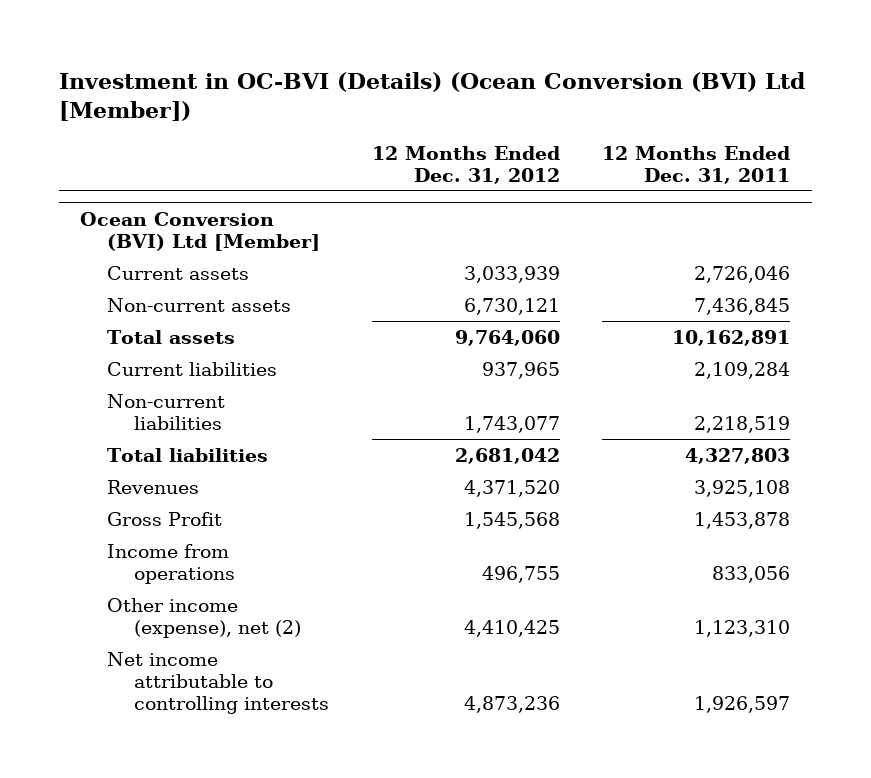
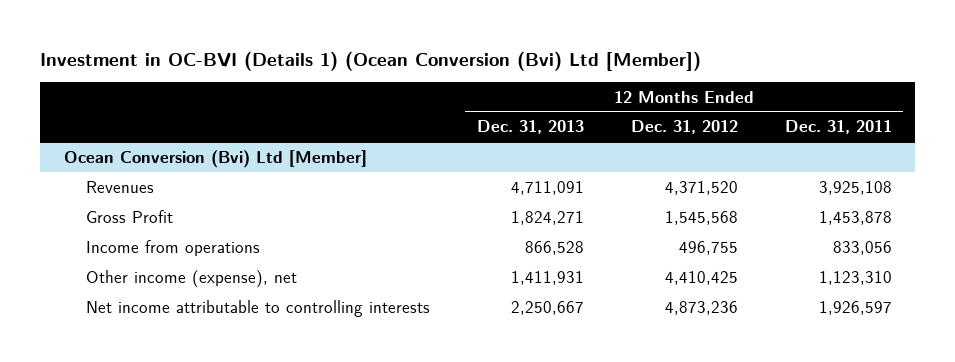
[59,71,806,121] Investment in OC-BVI (Details) (Ocean Conversion (BVI) Ltd [Member]) -> [40,50,702,71] Investment in OC-BVI (Details 1) (Ocean Conversion (Bvi) Ltd [Member])
none -> [476,120,584,135] Dec. 31, 2013
[107,265,250,280] Current assets -> none
[107,297,292,312] Non-current assets -> none
[107,329,236,344] Total assets -> none
[107,361,278,376] Current liabilities -> none
[107,393,226,430] Non-current liabilities -> none
[107,447,269,462] Total liabilities -> none
[80,211,321,251] Ocean Conversion (BVI) Ltd [Member] -> [63,149,367,168] Ocean Conversion (Bvi) Ltd [Member]
[107,597,301,638] Other income (expense), net (2) -> [85,269,297,288] Other income (expense), net

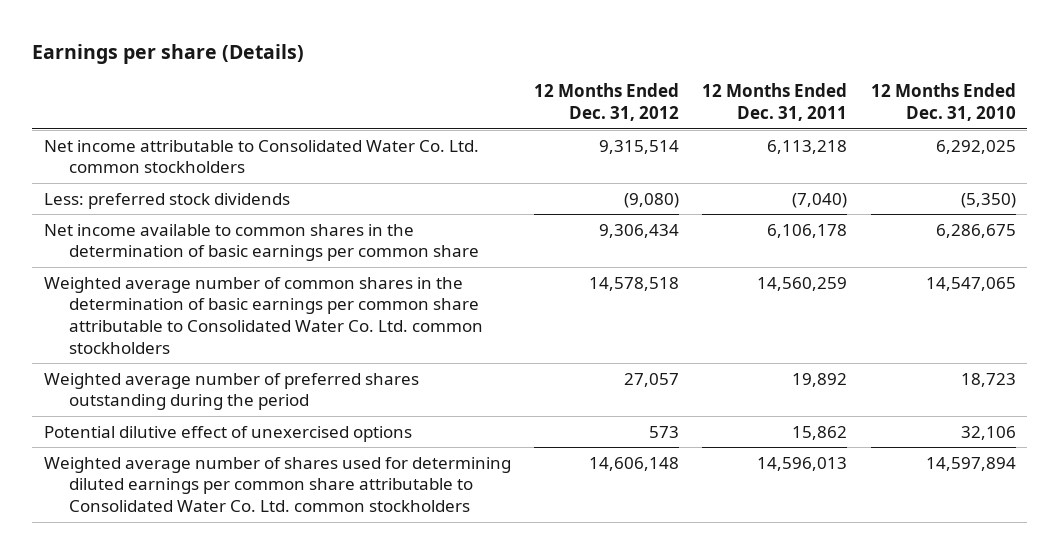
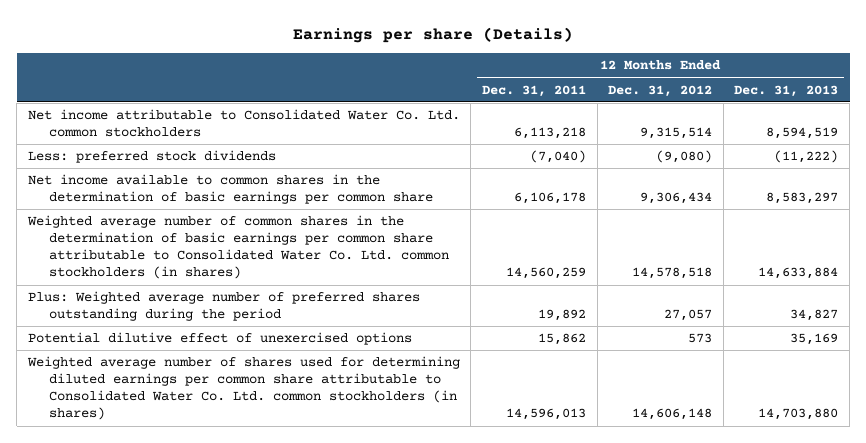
[870,83,1016,122] 12 Months Ended Dec. 31, 2010 -> none
none -> [734,84,839,97] Dec. 31, 2013
[44,276,483,354] Weighted average number of common shares in the determination of basic earnings per common share attributable to Consolidated Water Co. Ltd. common stockholders -> [26,215,450,280] Weighted average number of common shares in the determination of basic earnings per common share attributable to Consolidated Water Co. Ltd. common stockholders (in shares)
[44,372,420,411] Weighted average number of preferred shares outstanding during the period -> [27,291,420,322] Plus: Weighted average number of preferred shares outstanding during the period
[44,456,512,512] Weighted average number of shares used for determining diluted earnings per common share attributable to Consolidated Water Co. Ltd. common stockholders -> [26,356,460,421] Weighted average number of shares used for determining diluted earnings per common share attributable to Consolidated Water Co. Ltd. common stockholders (in shares)

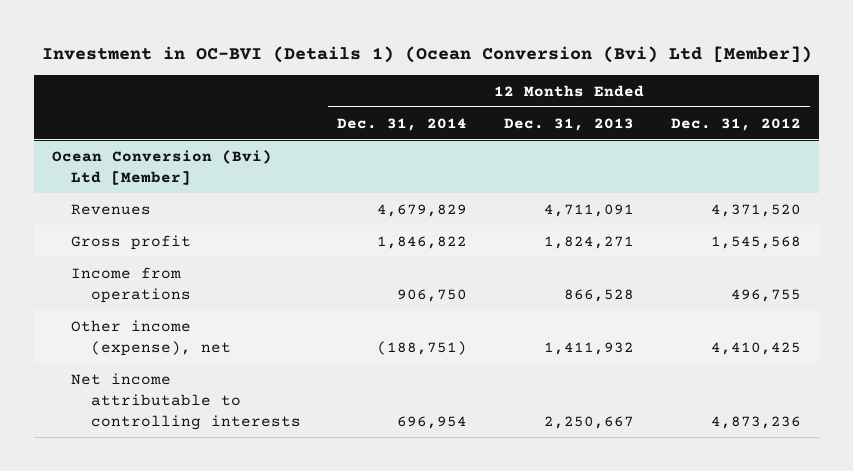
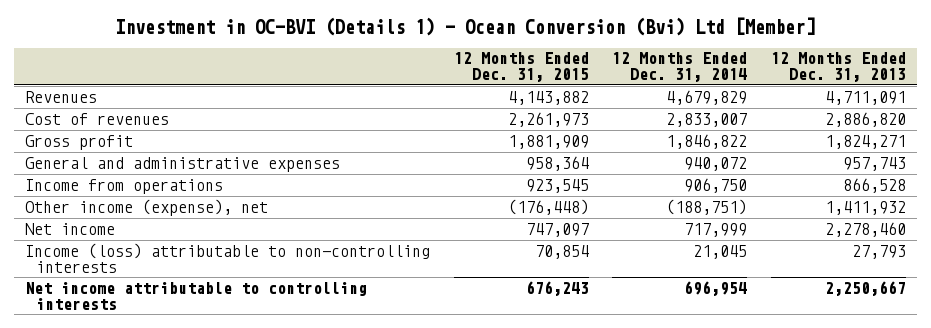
[41,45,812,63] Investment in OC-BVI (Details 1) (Ocean Conversion (Bvi) Ltd [Member]) -> [115,17,816,37] Investment in OC-BVI (Details 1) - Ocean Conversion (Bvi) Ltd [Member]
[670,117,801,131] Dec. 31, 2012 -> none
none -> [453,52,589,83] 12 Months Ended Dec. 31, 2015
[52,149,273,185] Ocean Conversion (Bvi) Ltd [Member] -> none
none -> [25,112,170,125] Cost of revenues
none -> [25,156,341,172] General and administrative expenses
none -> [25,222,116,235] Net income
none -> [25,242,431,273] Income (loss) attributable to non-controlling interests

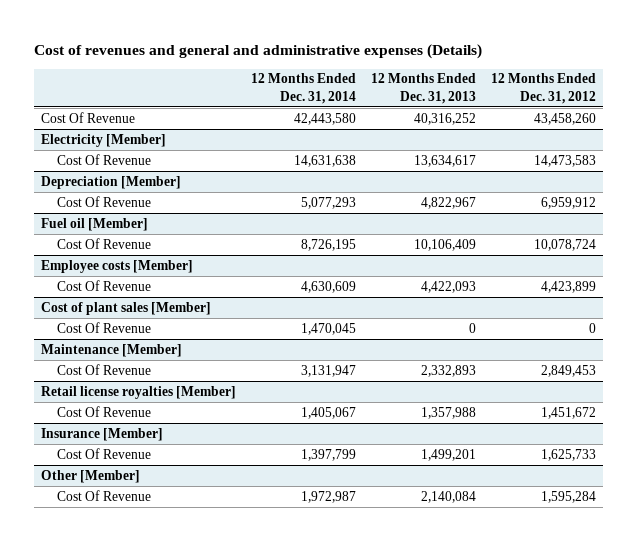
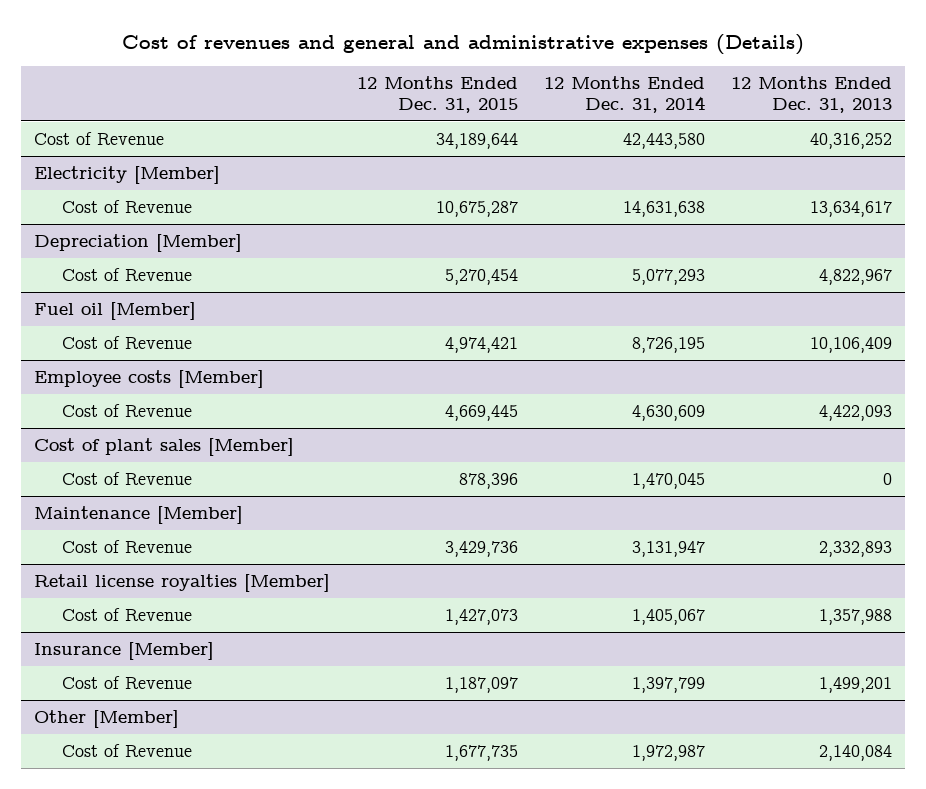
[490,73,596,104] 12 Months Ended Dec. 31, 2012 -> none
none -> [356,76,518,114] 12 Months Ended Dec. 31, 2015
[41,111,136,123] Cost Of Revenue -> [34,131,165,145] Cost of Revenue
[56,153,151,165] Cost Of Revenue -> [61,199,192,213] Cost of Revenue
[56,195,151,207] Cost Of Revenue -> [61,267,192,281] Cost of Revenue
[56,237,151,249] Cost Of Revenue -> [61,335,192,349] Cost of Revenue
[56,279,151,291] Cost Of Revenue -> [61,403,192,417] Cost of Revenue
[56,321,151,333] Cost Of Revenue -> [61,471,192,485] Cost of Revenue
[56,363,151,375] Cost Of Revenue -> [61,539,192,553] Cost of Revenue
[56,405,151,417] Cost Of Revenue -> [61,607,192,621] Cost of Revenue
[56,447,151,459] Cost Of Revenue -> [61,675,192,689] Cost of Revenue
[56,489,151,501] Cost Of Revenue -> [61,743,192,757] Cost of Revenue

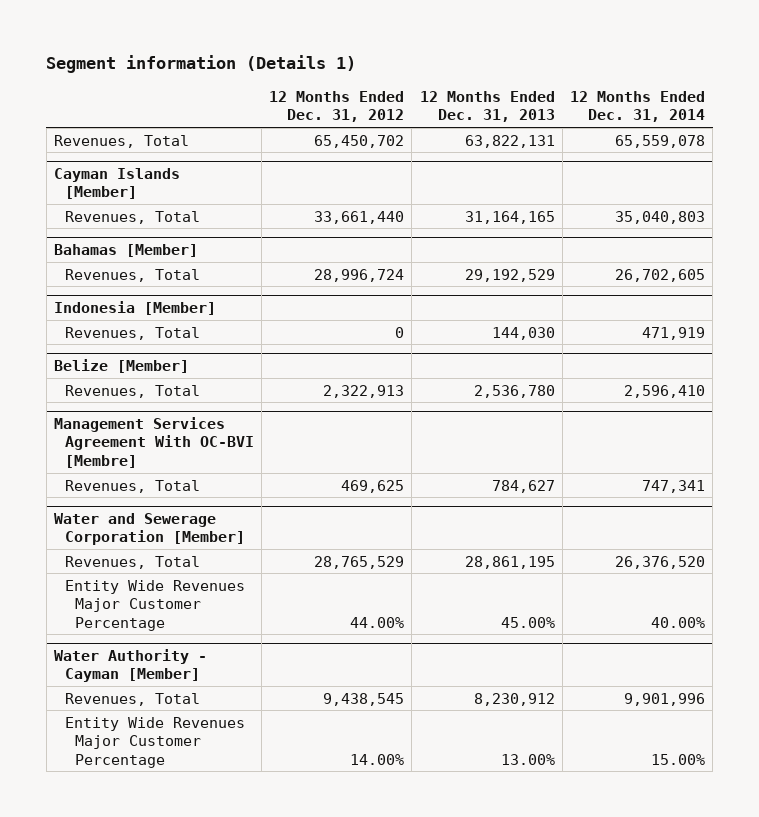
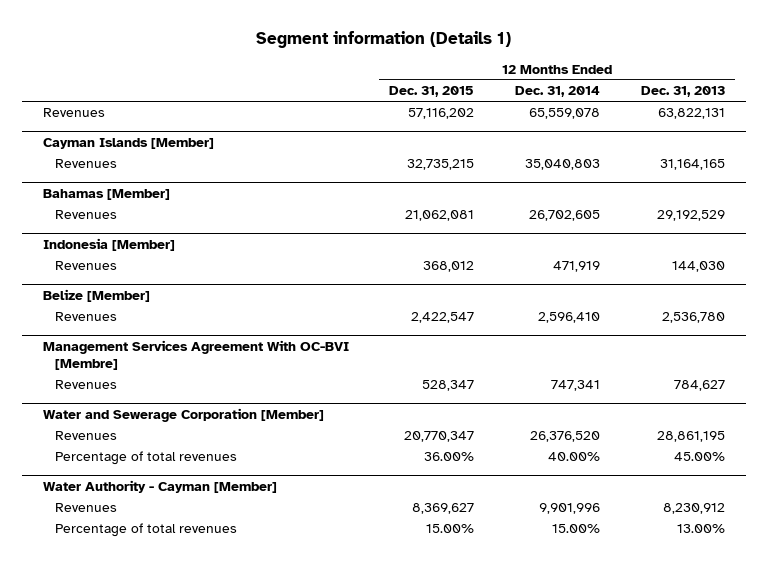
[269,90,405,123] 12 Months Ended Dec. 31, 2012 -> none
none -> [389,86,475,98] Dec. 31, 2015
[54,134,190,148] Revenues, Total -> [42,108,105,118] Revenues
[64,210,200,224] Revenues, Total -> [54,159,117,169] Revenues
[64,268,200,282] Revenues, Total -> [54,210,117,220] Revenues
[64,326,200,340] Revenues, Total -> [54,261,117,271] Revenues
[64,384,200,398] Revenues, Total -> [54,312,117,322] Revenues
[64,479,200,493] Revenues, Total -> [54,380,117,390] Revenues
[64,555,200,569] Revenues, Total -> [54,431,117,441] Revenues
[64,579,245,631] Entity Wide Revenues Major Customer Percentage -> [54,451,237,466] Percentage of total revenues
[64,692,200,706] Revenues, Total -> [54,503,117,513] Revenues
[64,716,245,768] Entity Wide Revenues Major Customer Percentage -> [54,523,237,538] Percentage of total revenues

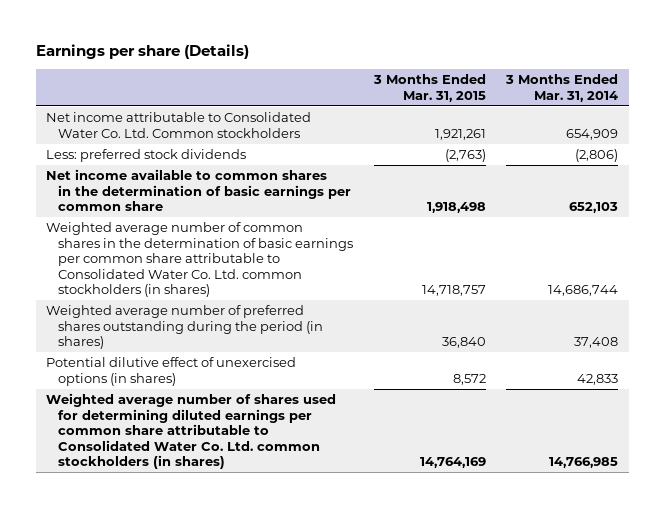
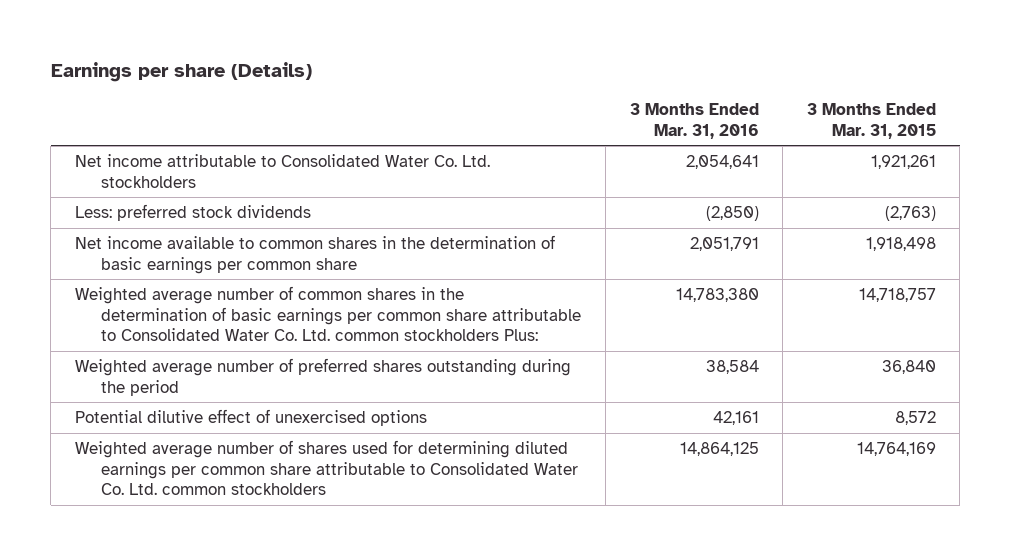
[505,74,619,102] 3 Months Ended Mar. 31, 2014 -> none
none -> [629,103,759,139] 3 Months Ended Mar. 31, 2016
[45,112,311,138] Net income attributable to Consolidated Water Co. Ltd. Common stockholders -> [74,154,490,188] Net income attributable to Consolidated Water Co. Ltd. stockholders
[45,222,353,298] Weighted average number of common shares in the determination of basic earnings per common share attributable to Consolidated Water Co. Ltd. common stockholders (in shares) -> [74,286,582,342] Weighted average number of common shares in the determination of basic earnings per common share attributable to Consolidated Water Co. Ltd. common stockholders Plus:
[45,305,323,350] Weighted average number of preferred shares outstanding during the period (in shares) -> [74,358,571,396] Weighted average number of preferred shares outstanding during the period
[45,357,296,386] Potential dilutive effect of unexercised options (in shares) -> [74,409,427,427] Potential dilutive effect of unexercised options
[45,393,336,470] Weighted average number of shares used for determining diluted earnings per common share attributable to Consolidated Water Co. Ltd. common stockholders (in shares) -> [74,440,579,496] Weighted average number of shares used for determining diluted earnings per common share attributable to Consolidated Water Co. Ltd. common stockholders

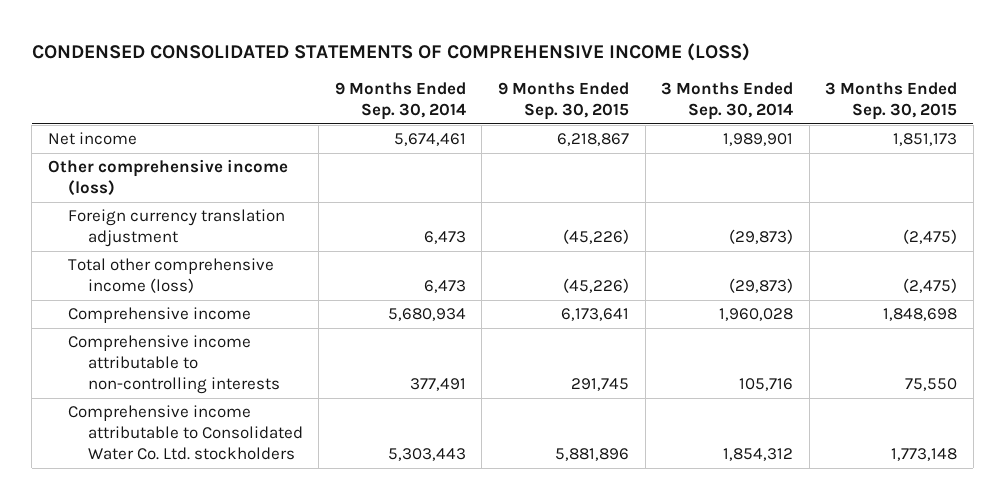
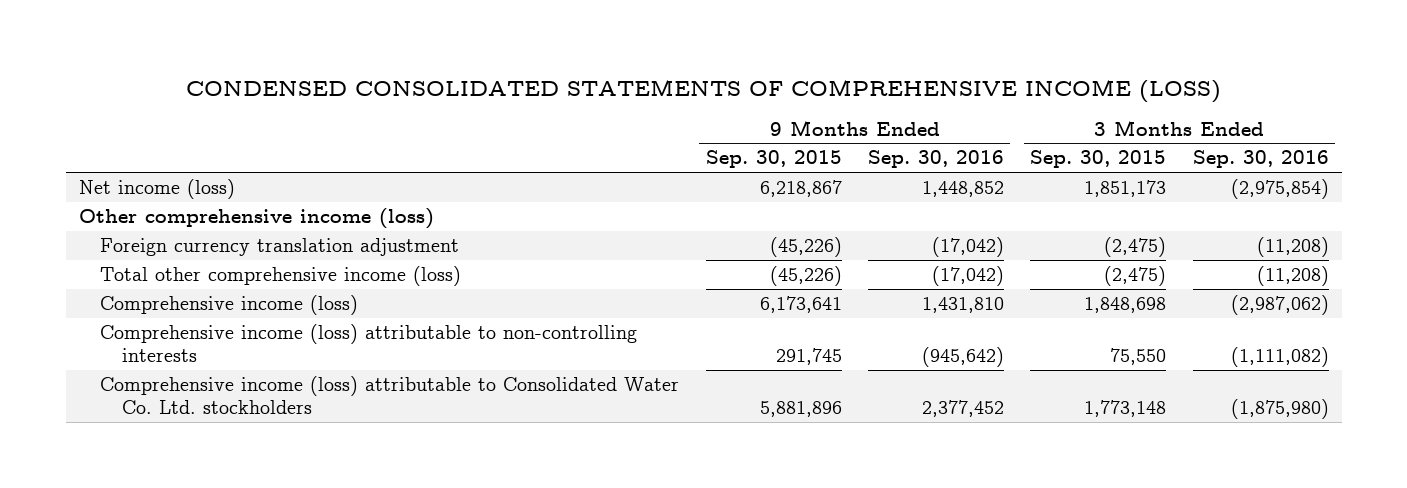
[334,82,466,121] 9 Months Ended Sep. 30, 2014 -> none
[661,82,794,121] 3 Months Ended Sep. 30, 2014 -> none
none -> [867,150,1004,169] Sep. 30, 2016
none -> [1192,150,1329,169] Sep. 30, 2016
[47,132,137,146] Net income -> [78,178,235,199] Net income (loss)
[67,307,251,324] Comprehensive income -> [100,294,359,315] Comprehensive income (loss)
[67,335,280,395] Comprehensive income attributable to non-controlling interests -> [100,323,638,363] Comprehensive income (loss) attributable to non-controlling interests
[67,405,303,461] Comprehensive income attributable to Consolidated Water Co. Ltd. stockholders -> [100,375,680,415] Comprehensive income (loss) attributable to Consolidated Water Co. Ltd. stockholders

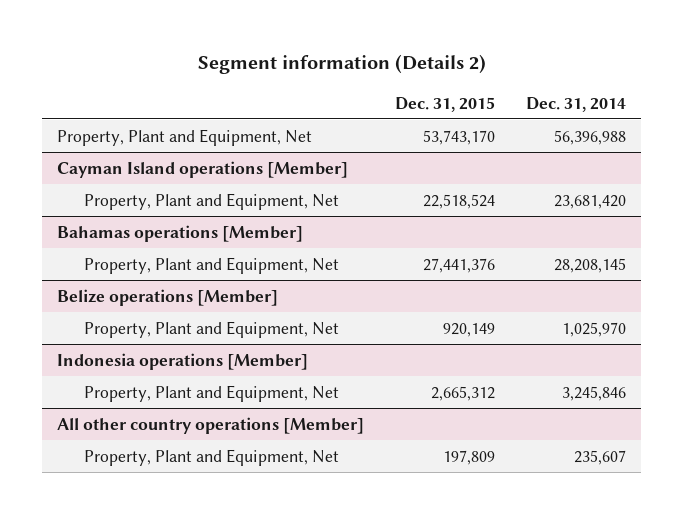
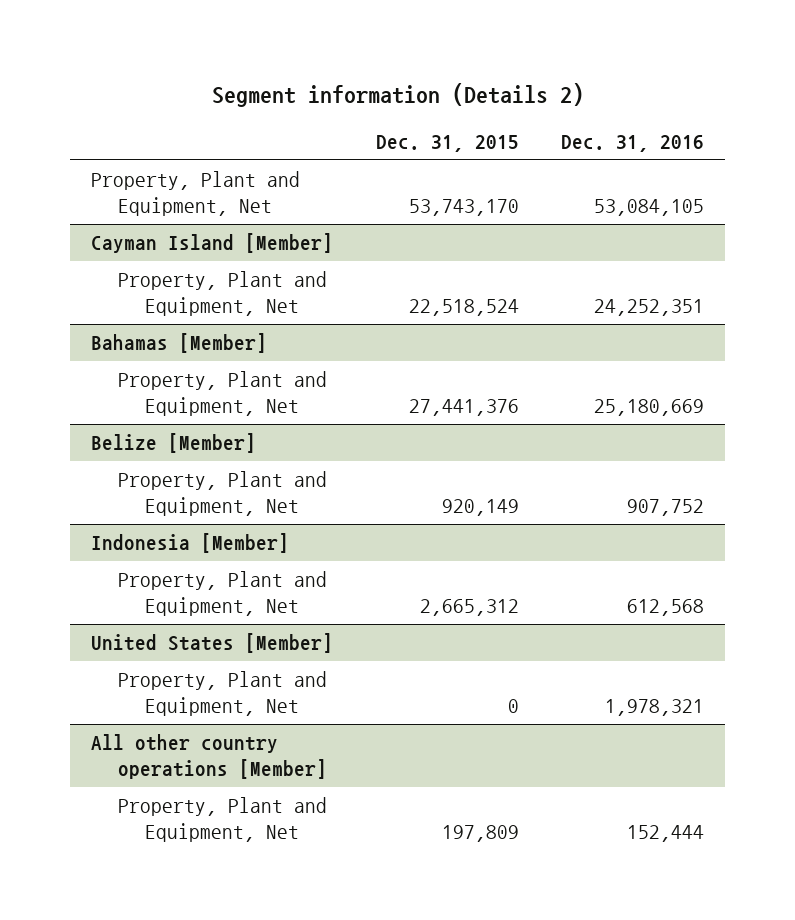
[525,96,626,112] Dec. 31, 2014 -> none
none -> [560,135,704,153] Dec. 31, 2016
[57,160,349,178] Cayman Island operations [Member] -> [91,233,334,254] Cayman Island [Member]
[57,224,304,242] Bahamas operations [Member] -> [91,333,268,354] Bahamas [Member]
[57,288,279,306] Belize operations [Member] -> [91,433,257,454] Belize [Member]
[57,352,309,370] Indonesia operations [Member] -> [91,533,290,554] Indonesia [Member]
none -> [91,633,334,654] United States [Member]
none -> [118,671,328,717] Property, Plant and Equipment, Net

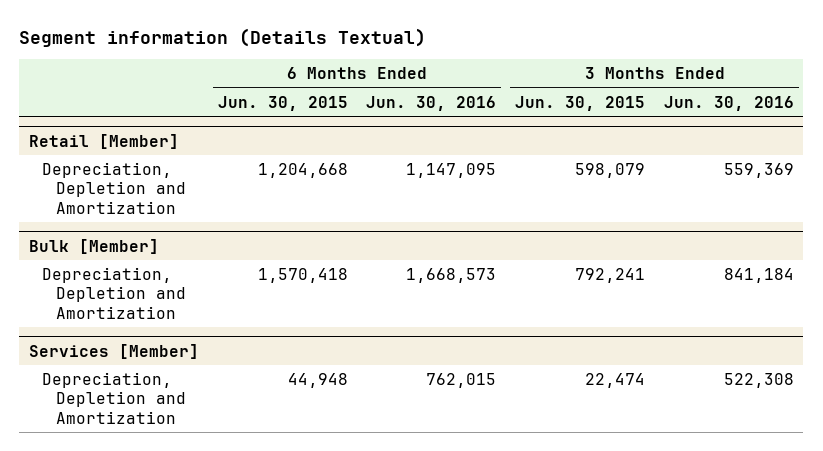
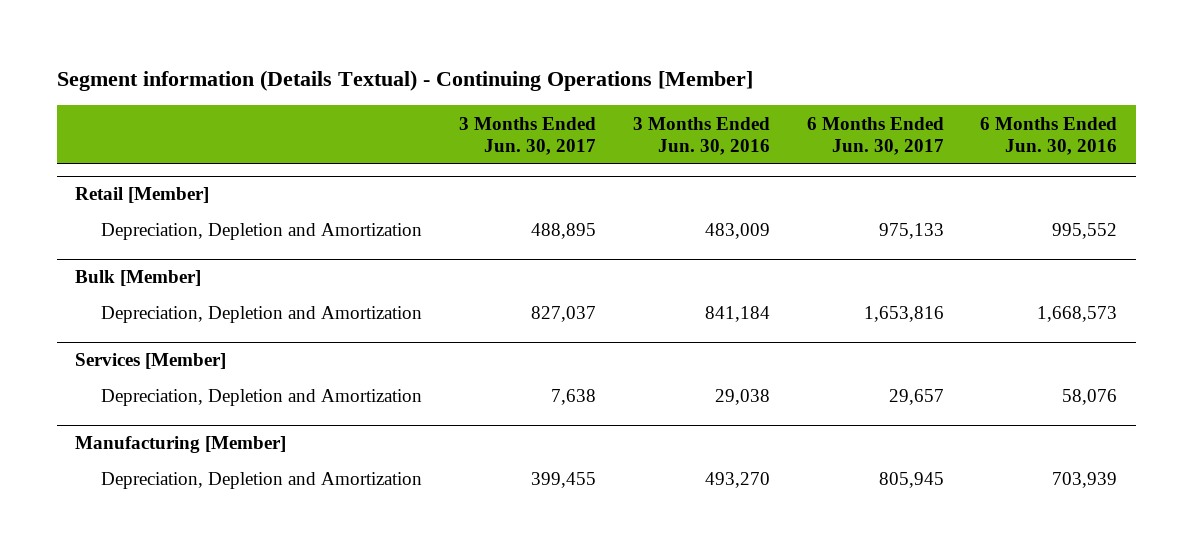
[19,27,427,47] Segment information (Details Textual) -> [57,70,754,92] Segment information (Details Textual) - Continuing Operations [Member]
[217,95,348,111] Jun. 30, 2015 -> none
[515,95,646,111] Jun. 30, 2015 -> none
none -> [458,116,596,155] 3 Months Ended Jun. 30, 2017
none -> [806,116,944,155] 6 Months Ended Jun. 30, 2017
[406,162,497,178] 1,147,095 -> [1052,223,1118,240] 995,552
[723,162,794,178] 559,369 -> [704,223,770,240] 483,009
[426,372,497,388] 762,015 -> [1062,389,1118,406] 58,076
[723,372,794,388] 522,308 -> [714,389,770,406] 29,038
none -> [75,436,287,454] Manufacturing [Member]
none -> [100,472,422,490] Depreciation, Depletion and Amortization

